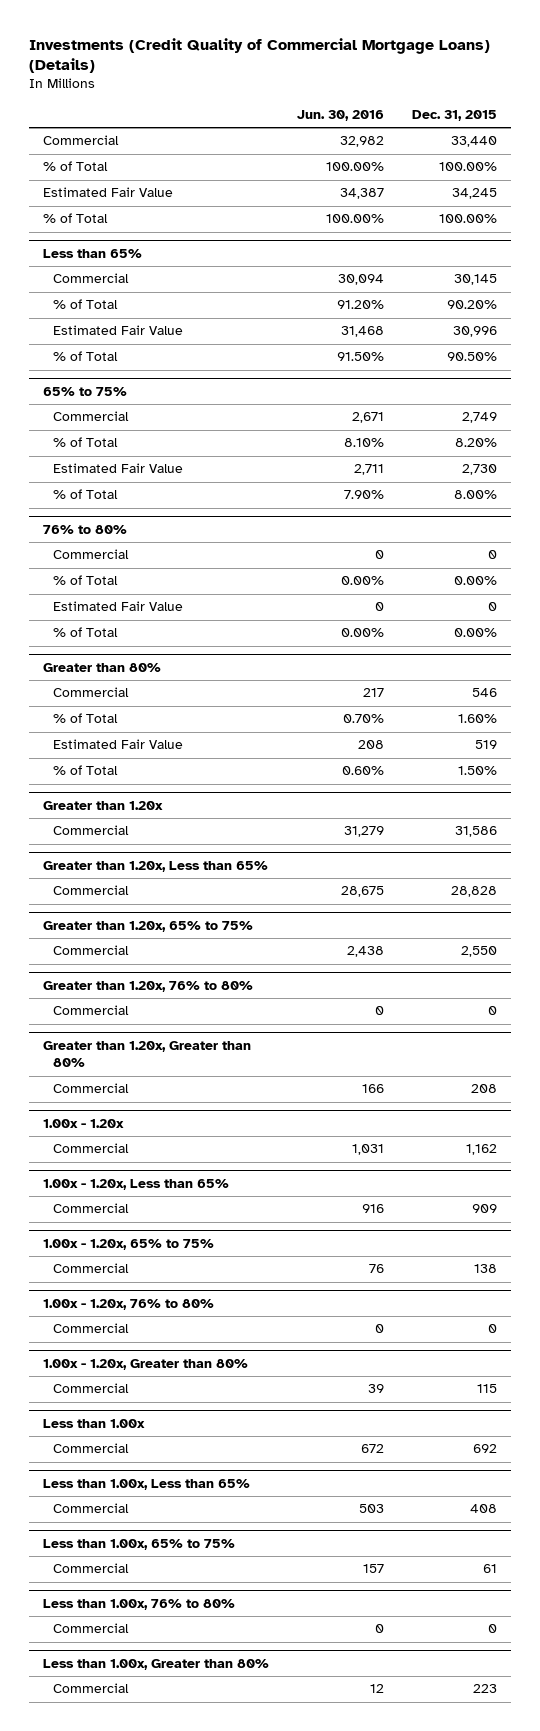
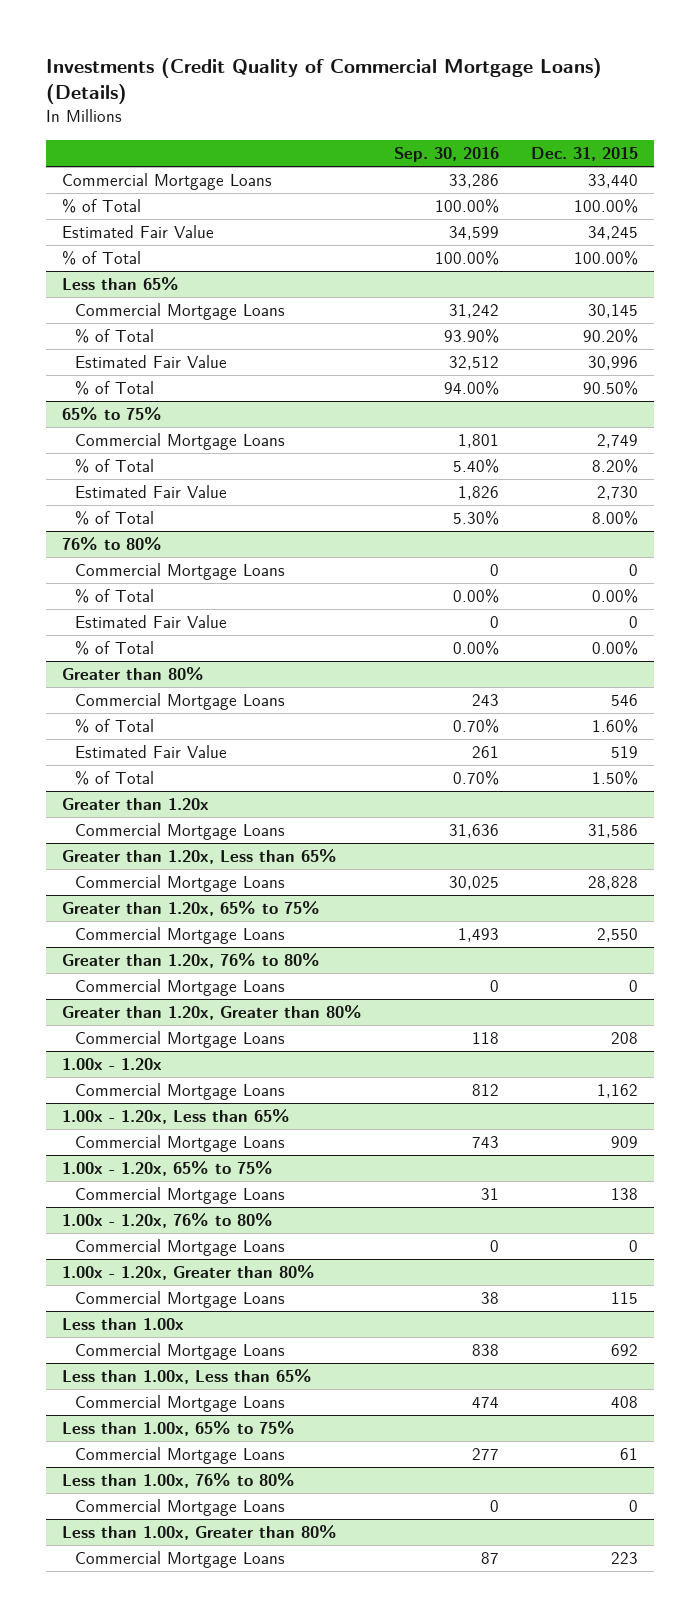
[296,110,384,122] Jun. 30, 2016 -> none
none -> [393,146,499,162] Sep. 30, 2016
[43,135,120,146] Commercial -> [61,173,272,191] Commercial Mortgage Loans
[52,273,129,284] Commercial -> [75,303,286,321] Commercial Mortgage Loans
[52,411,129,422] Commercial -> [75,433,286,451] Commercial Mortgage Loans
[52,549,129,560] Commercial -> [75,563,286,581] Commercial Mortgage Loans
[52,687,129,698] Commercial -> [75,693,286,711] Commercial Mortgage Loans
[52,825,129,836] Commercial -> [75,823,286,841] Commercial Mortgage Loans
[52,885,129,896] Commercial -> [75,875,286,893] Commercial Mortgage Loans
[52,945,129,956] Commercial -> [75,927,286,945] Commercial Mortgage Loans
[52,1005,129,1016] Commercial -> [75,979,286,997] Commercial Mortgage Loans
[52,1083,129,1094] Commercial -> [75,1031,286,1049] Commercial Mortgage Loans
[52,1143,129,1154] Commercial -> [75,1083,286,1101] Commercial Mortgage Loans
[52,1203,129,1214] Commercial -> [75,1135,286,1153] Commercial Mortgage Loans
[52,1263,129,1274] Commercial -> [75,1187,286,1205] Commercial Mortgage Loans
[52,1323,129,1334] Commercial -> [75,1239,286,1257] Commercial Mortgage Loans
[52,1383,129,1394] Commercial -> [75,1291,286,1309] Commercial Mortgage Loans
[52,1443,129,1454] Commercial -> [75,1343,286,1361] Commercial Mortgage Loans
[52,1503,129,1514] Commercial -> [75,1395,286,1413] Commercial Mortgage Loans
[52,1563,129,1574] Commercial -> [75,1447,286,1465] Commercial Mortgage Loans
[52,1623,129,1634] Commercial -> [75,1499,286,1517] Commercial Mortgage Loans
[52,1683,129,1694] Commercial -> [75,1551,286,1569] Commercial Mortgage Loans

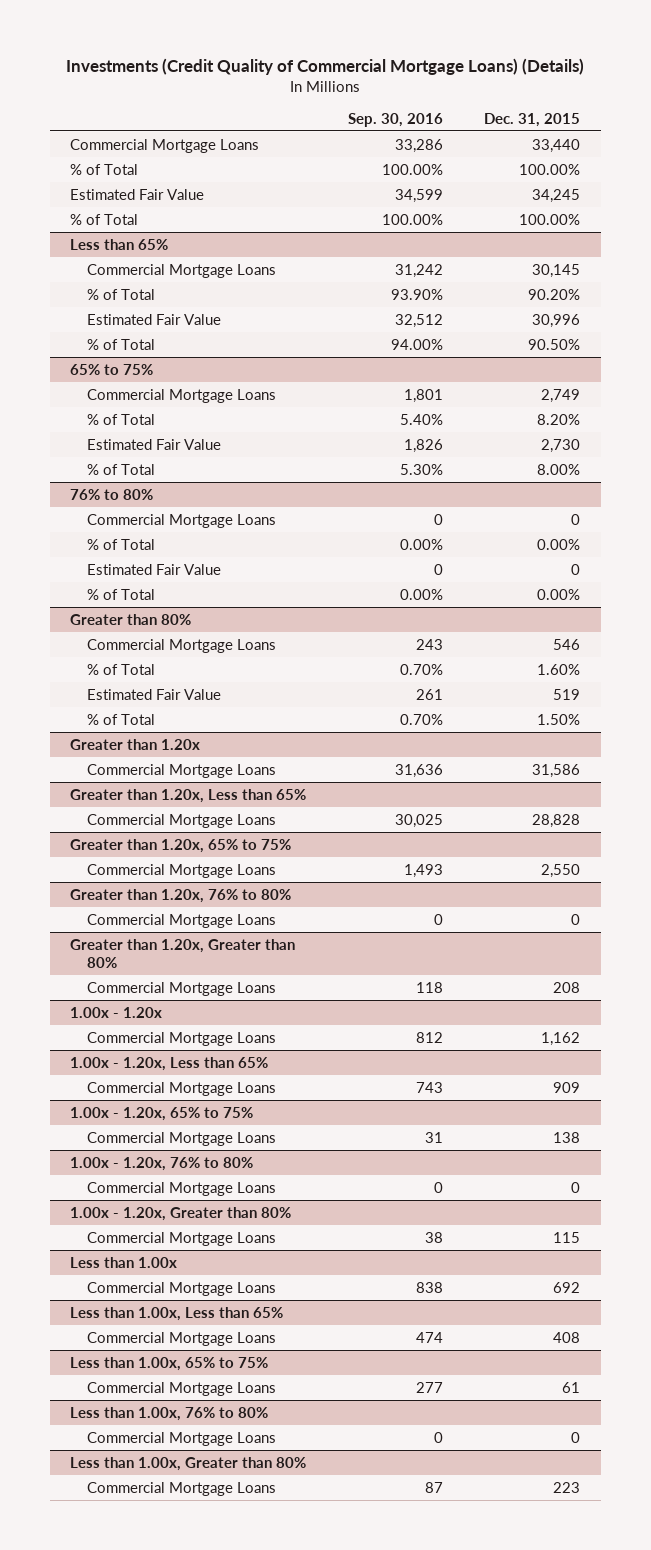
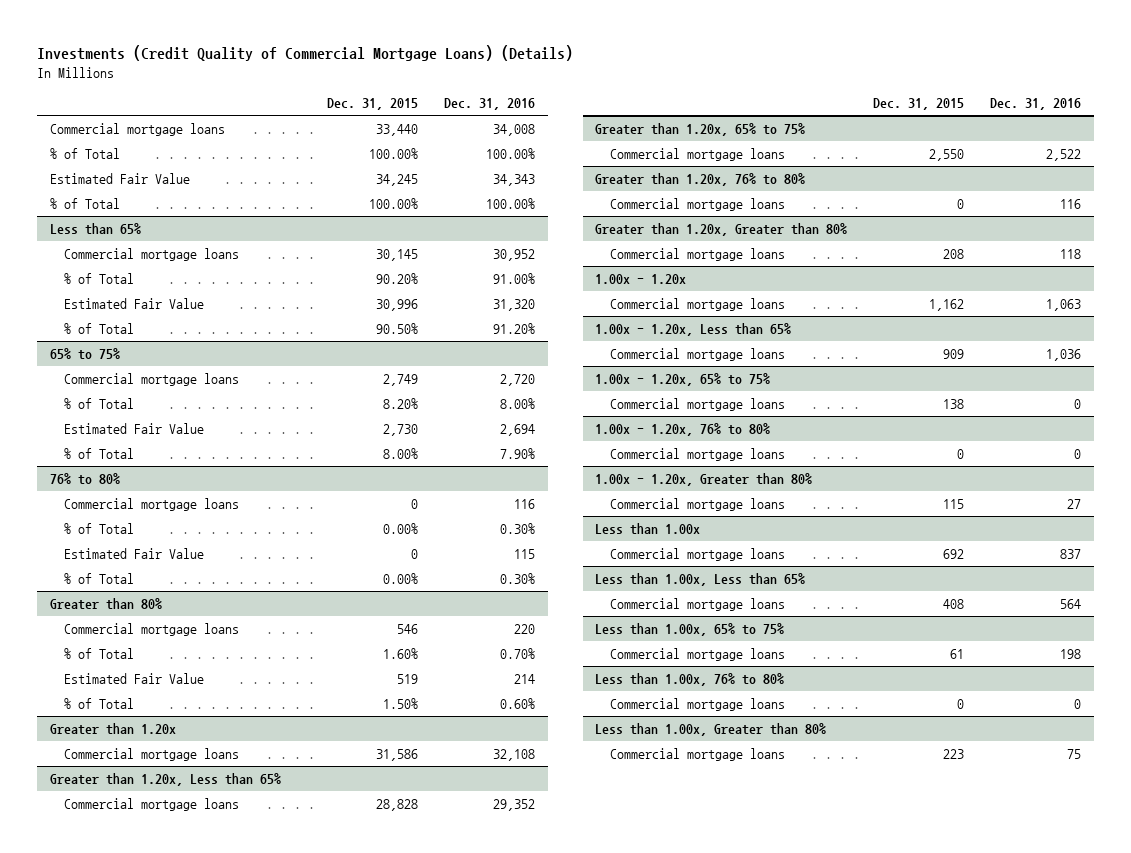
[347,112,443,127] Sep. 30, 2016 -> none
none -> [444,98,536,111] Dec. 31, 2016
[70,138,260,153] Commercial Mortgage Loans -> [49,122,225,136] Commercial mortgage loans
[86,263,276,278] Commercial Mortgage Loans -> [63,247,239,261] Commercial mortgage loans
[86,388,276,403] Commercial Mortgage Loans -> [63,372,239,386] Commercial mortgage loans
[86,513,276,528] Commercial Mortgage Loans -> [63,497,239,511] Commercial mortgage loans
[86,638,276,653] Commercial Mortgage Loans -> [63,622,239,636] Commercial mortgage loans
[86,763,276,778] Commercial Mortgage Loans -> [63,747,239,761] Commercial mortgage loans
[86,813,276,828] Commercial Mortgage Loans -> [63,797,239,811] Commercial mortgage loans
[86,863,276,878] Commercial Mortgage Loans -> [609,147,785,161] Commercial mortgage loans
[86,913,276,928] Commercial Mortgage Loans -> [609,197,785,211] Commercial mortgage loans
[86,981,276,996] Commercial Mortgage Loans -> [609,247,785,261] Commercial mortgage loans
[86,1031,276,1046] Commercial Mortgage Loans -> [609,297,785,311] Commercial mortgage loans
[86,1081,276,1096] Commercial Mortgage Loans -> [609,347,785,361] Commercial mortgage loans
[86,1131,276,1146] Commercial Mortgage Loans -> [609,397,785,411] Commercial mortgage loans
[86,1181,276,1196] Commercial Mortgage Loans -> [609,447,785,461] Commercial mortgage loans
[86,1231,276,1246] Commercial Mortgage Loans -> [609,497,785,511] Commercial mortgage loans
[86,1281,276,1296] Commercial Mortgage Loans -> [609,547,785,561] Commercial mortgage loans
[86,1331,276,1346] Commercial Mortgage Loans -> [609,597,785,611] Commercial mortgage loans
[86,1381,276,1396] Commercial Mortgage Loans -> [609,647,785,661] Commercial mortgage loans
[86,1431,276,1446] Commercial Mortgage Loans -> [609,697,785,711] Commercial mortgage loans
[86,1481,276,1496] Commercial Mortgage Loans -> [609,747,785,761] Commercial mortgage loans

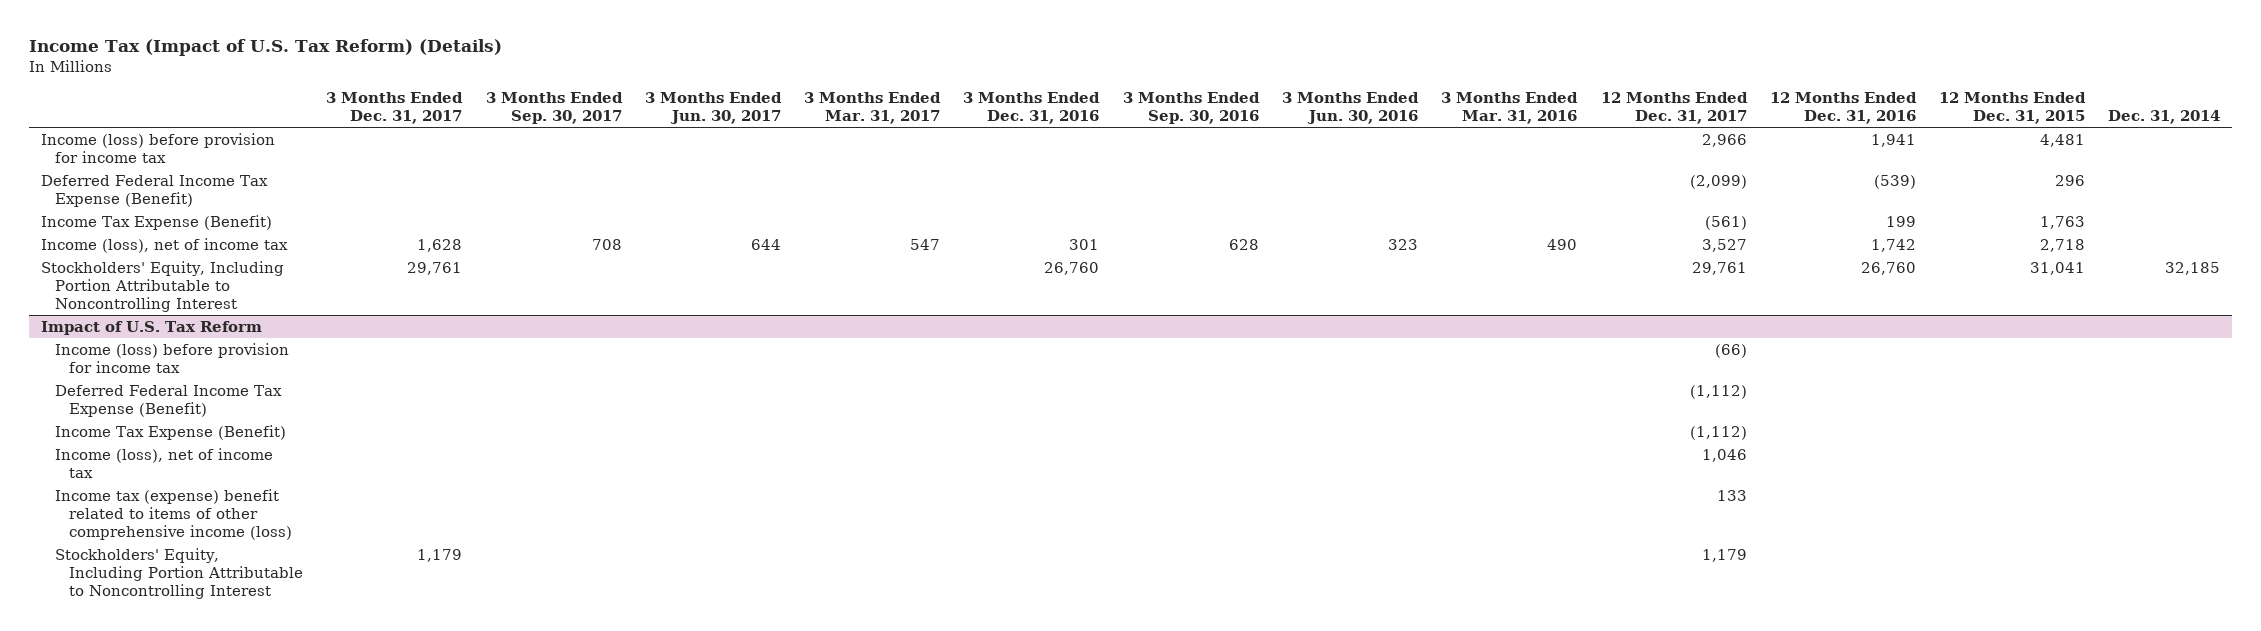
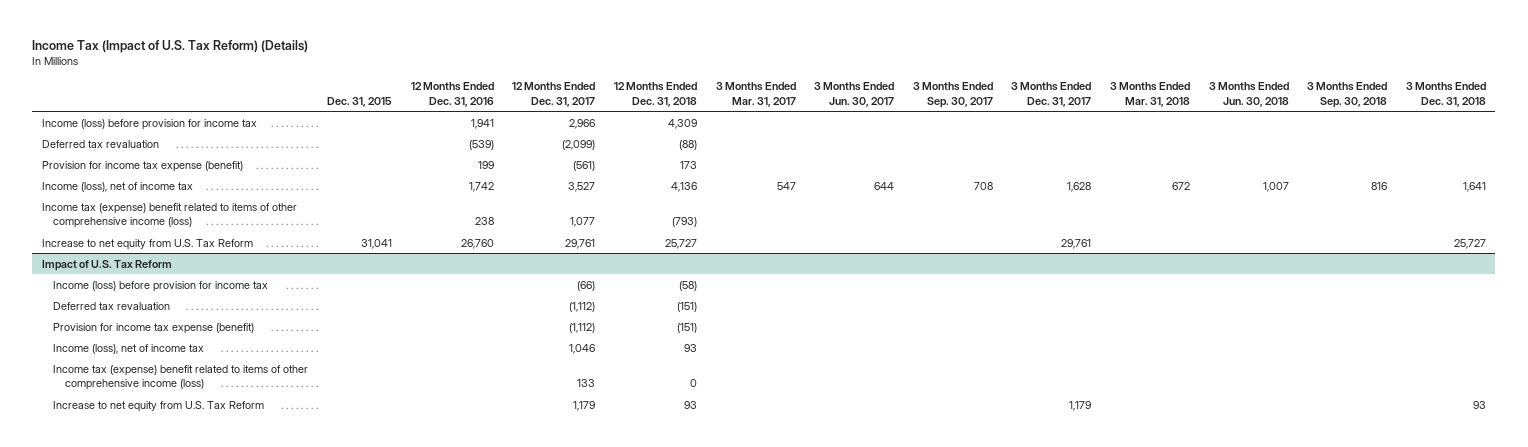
[963,91,1101,125] 3 Months Ended Dec. 31, 2016 -> none
[1122,91,1260,125] 3 Months Ended Sep. 30, 2016 -> none
[1281,91,1419,125] 3 Months Ended Jun. 30, 2016 -> none
[1441,91,1579,125] 3 Months Ended Mar. 31, 2016 -> none
[1939,91,2087,125] 12 Months Ended Dec. 31, 2015 -> none
[2108,110,2221,125] Dec. 31, 2014 -> none
none -> [327,96,393,107] Dec. 31, 2015
none -> [613,82,697,107] 12 Months Ended Dec. 31, 2018
none -> [1110,82,1191,107] 3 Months Ended Mar. 31, 2018
none -> [1208,82,1289,107] 3 Months Ended Jun. 30, 2018
none -> [1307,82,1388,108] 3 Months Ended Sep. 30, 2018
none -> [1405,82,1486,107] 3 Months Ended Dec. 31, 2018
[40,174,268,207] Deferred Federal Income Tax Expense (Benefit) -> [41,139,159,148] Deferred tax revaluation
[40,214,272,230] Income Tax Expense (Benefit) -> [41,160,243,172] Provision for income tax expense (benefit)
none -> [41,202,297,228] Income tax (expense) benefit related to items of other comprehensive income (loss)
[40,260,284,313] Stockholders' Equity, Including Portion Attributable to Noncontrolling Interest -> [41,238,253,250] Increase to net equity from U.S. Tax Reform
[54,384,282,417] Deferred Federal Income Tax Expense (Benefit) -> [53,301,171,310] Deferred tax revaluation
[54,424,286,440] Income Tax Expense (Benefit) -> [53,322,255,334] Provision for income tax expense (benefit)
[54,547,303,600] Stockholders' Equity, Including Portion Attributable to Noncontrolling Interest -> [53,400,265,412] Increase to net equity from U.S. Tax Reform

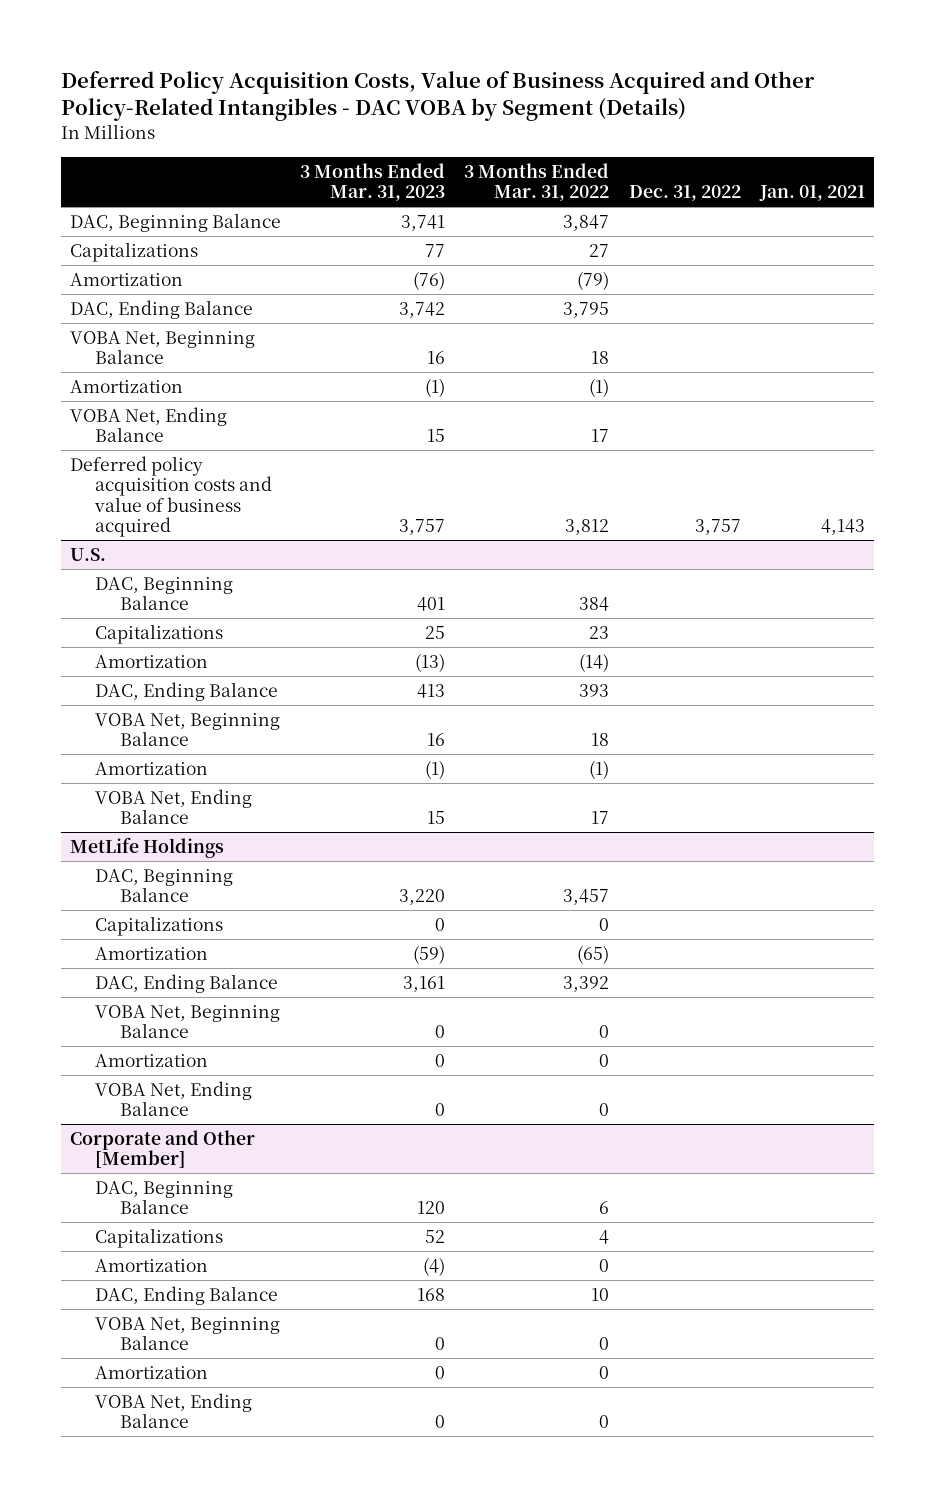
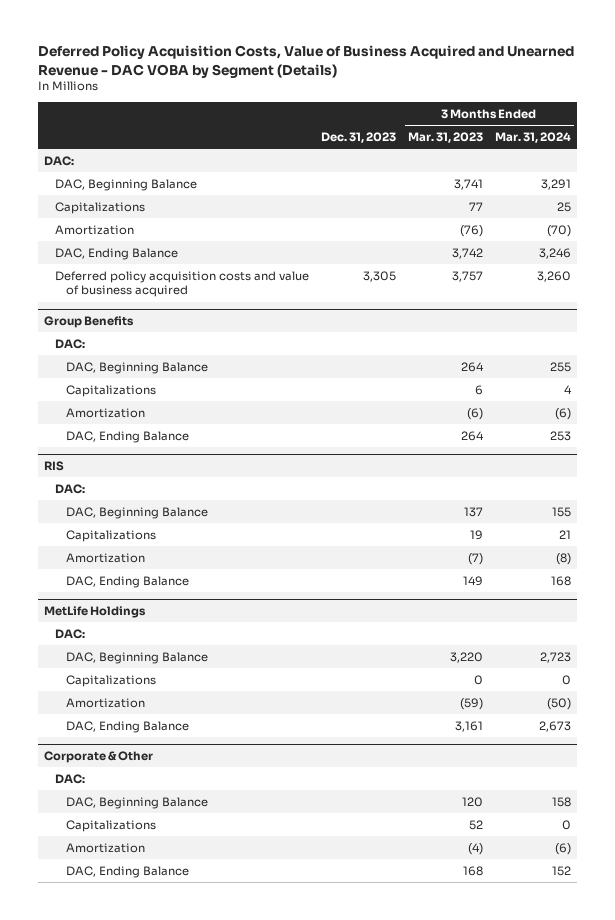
[60,70,815,122] Deferred Policy Acquisition Costs, Value of Business Acquired and Other Policy-Related Intangibles - DAC VOBA by Segment (Details) -> [38,45,575,78] Deferred Policy Acquisition Costs, Value of Business Acquired and Unearned Revenue - DAC VOBA by Segment (Details)
[464,162,610,202] 3 Months Ended Mar. 31, 2022 -> none
[628,185,741,202] Dec. 31, 2022 -> none
[758,185,865,202] Jan. 01, 2021 -> none
none -> [320,131,396,143] Dec. 31, 2023
none -> [494,131,571,143] Mar. 31, 2024
none -> [44,155,75,166] DAC:
[70,330,256,365] VOBA Net, Beginning Balance -> none
[70,379,184,393] Amortization -> none
[70,406,228,443] VOBA Net, Ending Balance -> none
[70,547,107,561] U.S. -> none
[94,712,280,747] VOBA Net, Beginning Balance -> none
[94,788,252,825] VOBA Net, Ending Balance -> none
none -> [44,316,135,329] Group Benefits
none -> [54,338,85,349] DAC:
[417,597,446,612] 401 -> [460,361,484,372] 264
[425,625,446,639] 25 -> [474,384,483,395] 6
[415,652,446,672] (13) -> [466,407,483,420] (6)
[417,683,446,698] 413 -> [460,430,484,441] 264
none -> [44,461,65,472] RIS
none -> [54,483,85,494] DAC:
none -> [65,506,208,519] DAC, Beginning Balance
none -> [65,529,156,542] Capitalizations
[425,759,446,779] (1) -> [467,552,483,565] (7)
none -> [65,575,189,588] DAC, Ending Balance
none -> [54,628,85,639] DAC:
[94,1004,280,1039] VOBA Net, Beginning Balance -> none
[94,1053,208,1067] Amortization -> none
[94,1080,252,1117] VOBA Net, Ending Balance -> none
[70,1129,256,1169] Corporate and Other [Member] -> [44,751,154,764] Corporate & Other
none -> [54,773,85,784] DAC:
[94,1316,280,1351] VOBA Net, Beginning Balance -> none
[94,1365,208,1379] Amortization -> none
[94,1392,252,1429] VOBA Net, Ending Balance -> none

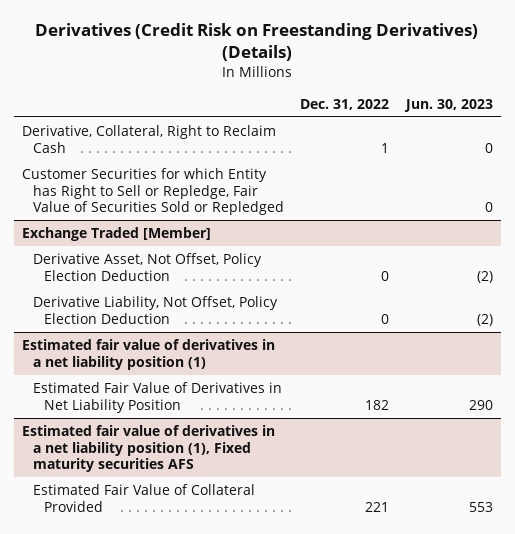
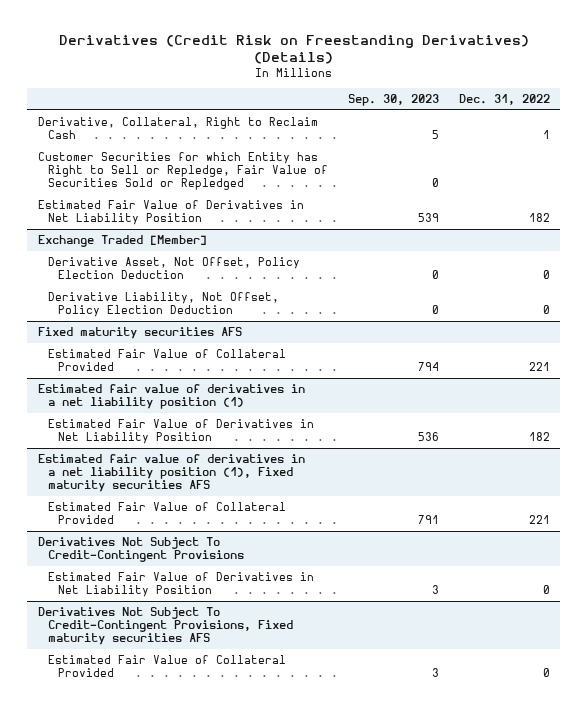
[403,98,493,112] Jun. 30, 2023 -> none
none -> [347,94,439,107] Sep. 30, 2023
none -> [37,200,304,226] Estimated Fair Value of Derivatives in Net Liability Position
none -> [37,327,242,340] Fixed maturity securities AFS
none -> [47,349,286,372] Estimated Fair Value of Collateral Provided
none -> [37,537,244,563] Derivatives Not Subject To Credit-Contingent Provisions
none -> [47,572,314,598] Estimated Fair Value of Derivatives in Net Liability Position
none -> [37,607,293,646] Derivatives Not Subject To Credit-Contingent Provisions, Fixed maturity securities AFS
none -> [47,655,286,678] Estimated Fair Value of Collateral Provided

